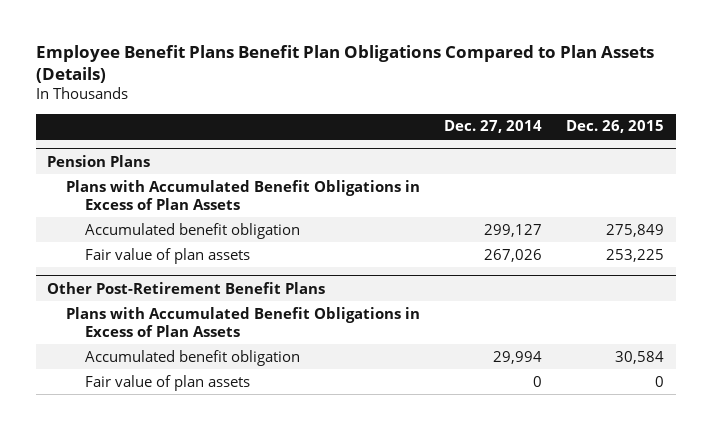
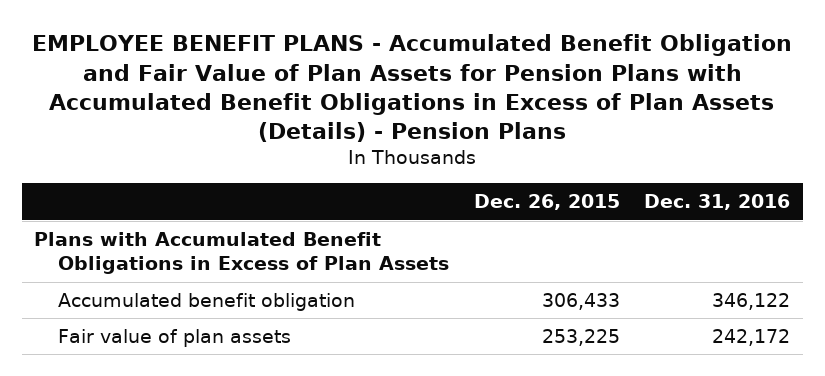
[35,44,654,83] Employee Benefit Plans Benefit Plan Obligations Compared to Plan Assets (Details) -> [32,34,793,142] EMPLOYEE BENEFIT PLANS - Accumulated Benefit Obligation and Fair Value of Plan Assets for Pension Plans with Accumulated Benefit Obligations in Excess of Plan Assets (Details) - Pension Plans
[444,120,543,134] Dec. 27, 2014 -> none
none -> [644,194,791,211] Dec. 31, 2016
[47,154,151,167] Pension Plans -> none
[606,223,665,237] 275,849 -> [541,293,620,311] 306,433
[47,281,326,294] Other Post-Retirement Benefit Plans -> none
[66,306,421,337] Plans with Accumulated Benefit Obligations in Excess of Plan Assets -> none
[85,349,301,366] Accumulated benefit obligation -> none
[85,374,251,391] Fair value of plan assets -> none

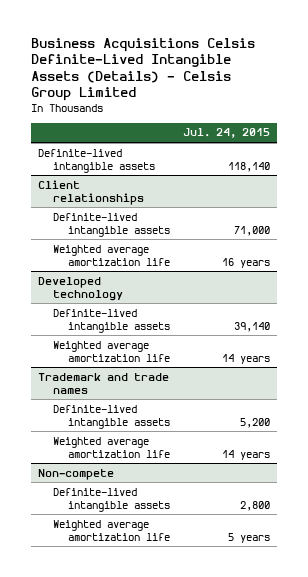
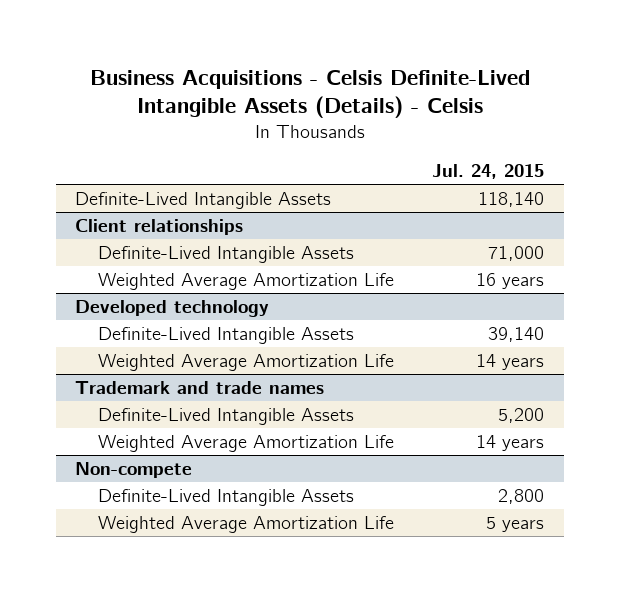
[30,37,255,102] Business Acquisitions Celsis Definite-Lived Intangible Assets (Details) - Celsis Group Limited -> [89,69,530,119] Business Acquisitions - Celsis Definite-Lived Intangible Assets (Details) - Celsis
[37,148,155,173] Definite-lived intangible assets -> [75,192,332,210] Definite-Lived Intangible Assets
[52,212,171,237] Definite-lived intangible assets -> [97,246,354,264] Definite-Lived Intangible Assets
[52,244,171,266] Weighted average amortization life -> [97,273,394,291] Weighted Average Amortization Life
[52,308,171,333] Definite-lived intangible assets -> [97,327,354,345] Definite-Lived Intangible Assets
[52,340,171,362] Weighted average amortization life -> [97,354,394,372] Weighted Average Amortization Life
[52,404,171,429] Definite-lived intangible assets -> [97,408,354,426] Definite-Lived Intangible Assets
[52,436,171,458] Weighted average amortization life -> [97,435,394,453] Weighted Average Amortization Life
[52,487,171,512] Definite-lived intangible assets -> [97,489,354,507] Definite-Lived Intangible Assets
[52,519,171,541] Weighted average amortization life -> [97,516,394,534] Weighted Average Amortization Life

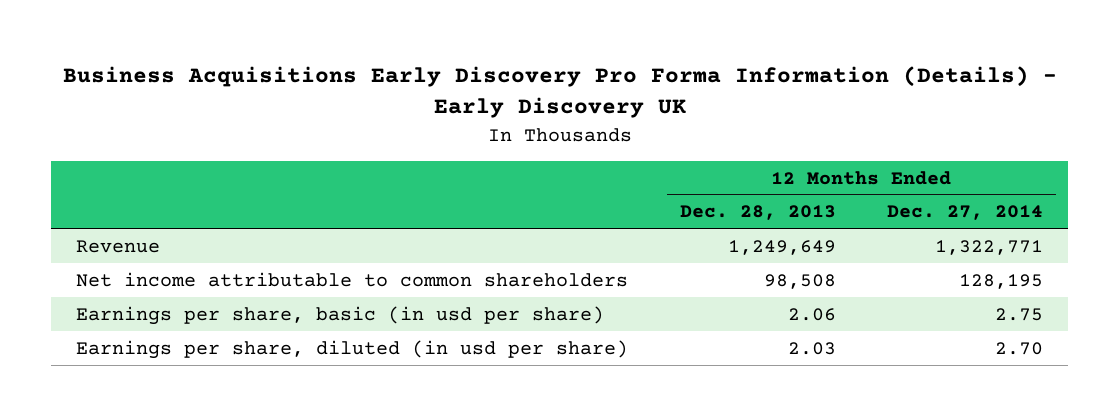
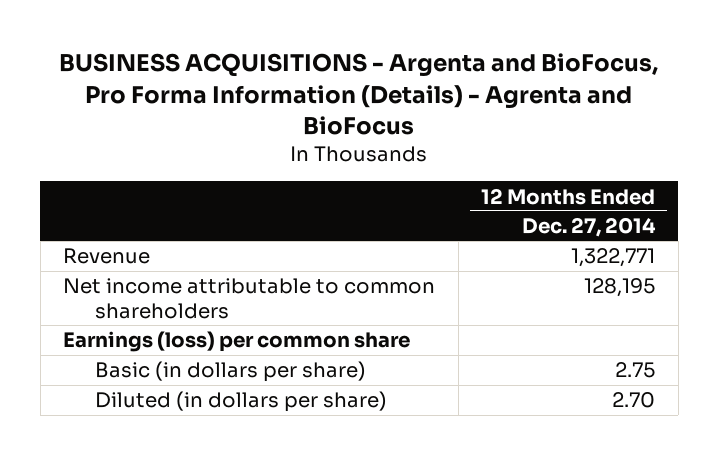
[62,66,1057,119] Business Acquisitions Early Discovery Pro Forma Information (Details) - Early Discovery UK -> [59,53,659,136] BUSINESS ACQUISITIONS - Argenta and BioFocus, Pro Forma Information (Details) - Agrenta and BioFocus
[679,205,836,221] Dec. 28, 2013 -> none
none -> [63,331,411,353] Earnings (loss) per common share
[76,305,605,325] Earnings per share, basic (in usd per share) -> [94,361,366,383] Basic (in dollars per share)
[76,339,629,359] Earnings per share, diluted (in usd per share) -> [94,391,387,413] Diluted (in dollars per share)

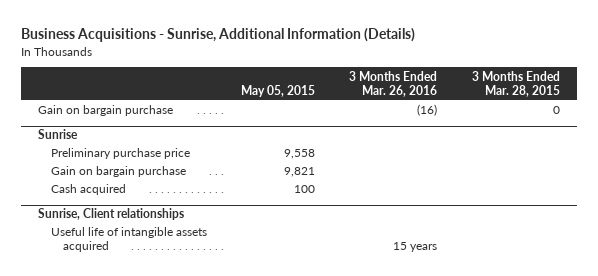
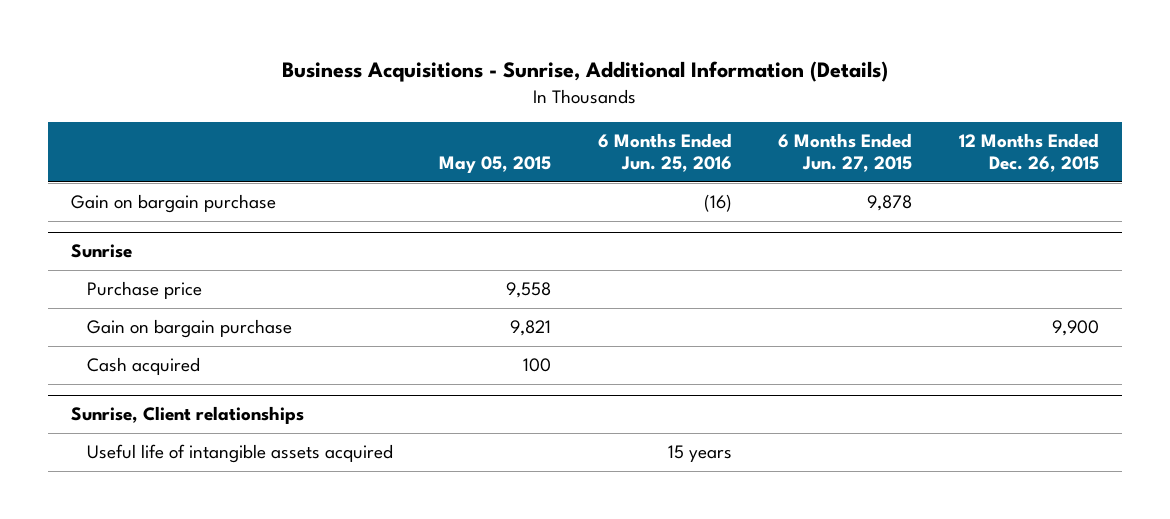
[349,70,438,97] 3 Months Ended Mar. 26, 2016 -> none
[471,70,560,97] 3 Months Ended Mar. 28, 2015 -> none
none -> [597,132,732,173] 6 Months Ended Jun. 25, 2016
none -> [778,132,913,173] 6 Months Ended Jun. 27, 2015
none -> [958,132,1099,173] 12 Months Ended Dec. 26, 2015
[50,148,190,160] Preliminary purchase price -> [86,281,202,300] Purchase price

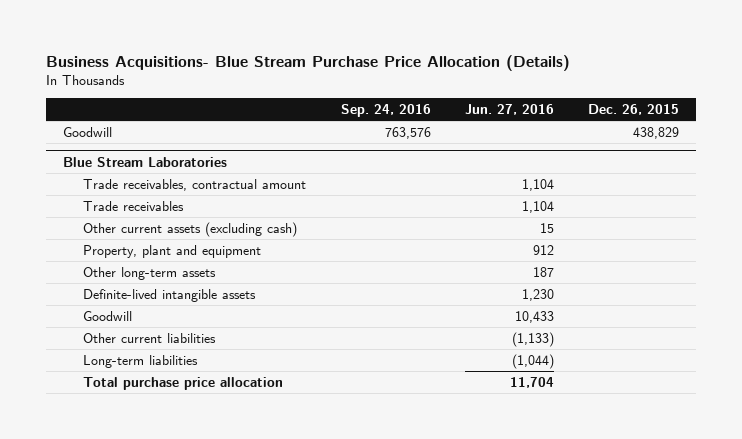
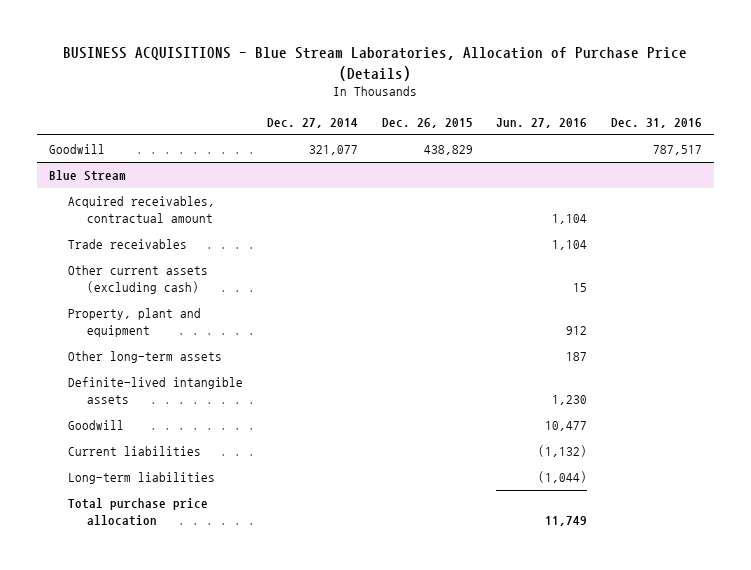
[45,54,570,71] Business Acquisitions- Blue Stream Purchase Price Allocation (Details) -> [63,47,688,81] BUSINESS ACQUISITIONS - Blue Stream Laboratories, Allocation of Purchase Price (Details)
[340,103,431,117] Sep. 24, 2016 -> none
none -> [266,117,358,128] Dec. 27, 2014
none -> [611,117,703,128] Dec. 31, 2016
[63,156,228,167] Blue Stream Laboratories -> [48,170,126,182] Blue Stream
[83,178,307,191] Trade receivables, contractual amount -> [67,196,215,224] Acquired receivables, contractual amount
[514,310,554,323] 10,433 -> [545,421,588,432] 10,477
[83,332,217,343] Other current liabilities -> [67,446,201,457] Current liabilities
[511,331,554,347] (1,133) -> [538,445,588,458] (1,132)
[509,376,554,388] 11,704 -> [545,516,588,527] 11,749

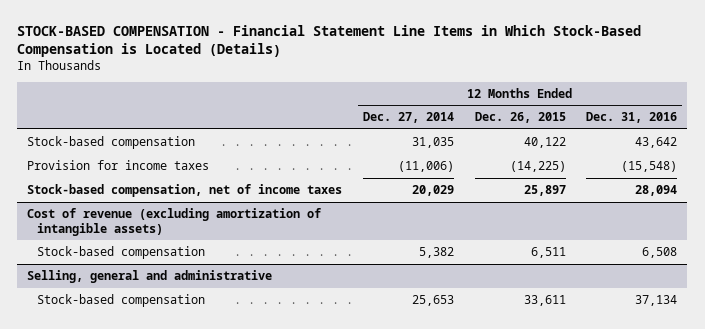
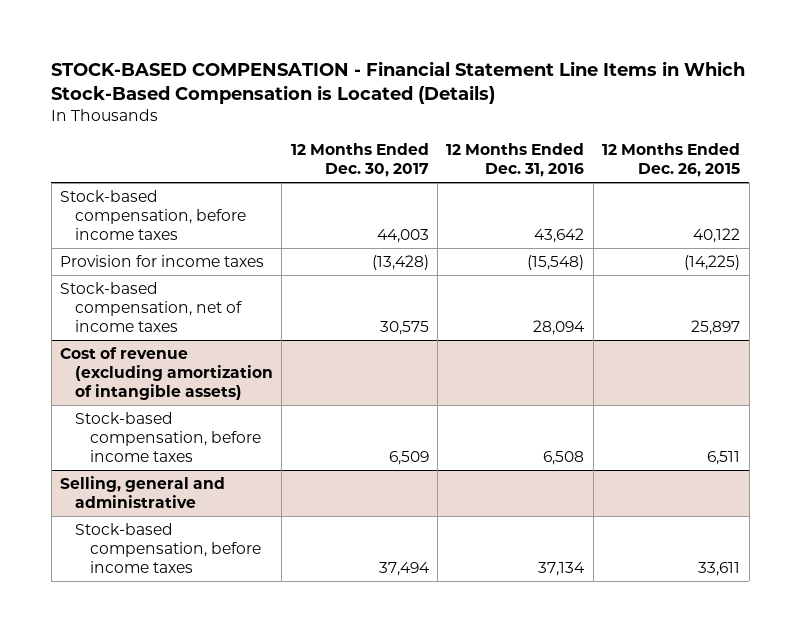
[363,112,455,124] Dec. 27, 2014 -> none
none -> [290,143,429,178] 12 Months Ended Dec. 30, 2017
[27,136,196,150] Stock-based compensation -> [60,190,247,241] Stock-based compensation, before income taxes
[37,246,206,260] Stock-based compensation -> [75,412,261,463] Stock-based compensation, before income taxes
[37,294,206,308] Stock-based compensation -> [75,523,261,574] Stock-based compensation, before income taxes

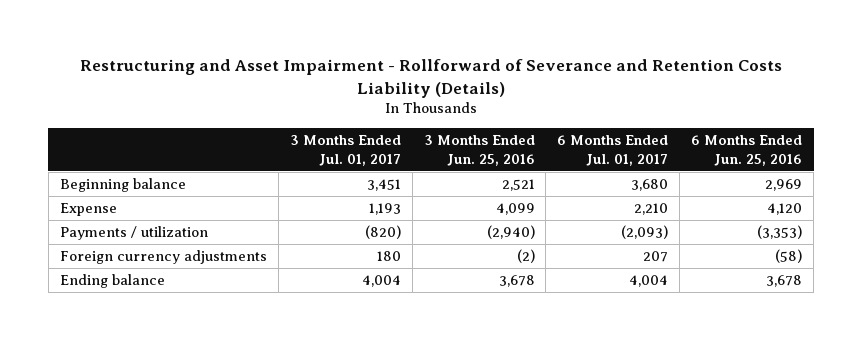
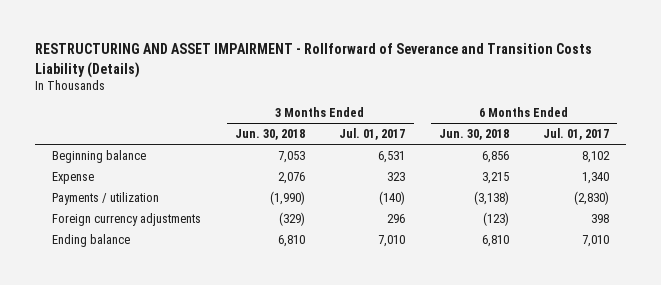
[80,59,783,98] Restructuring and Asset Impairment - Rollforward of Severance and Retention Costs Liability (Details) -> [35,43,593,78] RESTRUCTURING AND ASSET IMPAIRMENT - Rollforward of Severance and Transition Costs Liability (Details)
[423,135,535,166] 3 Months Ended Jun. 25, 2016 -> none
[691,135,803,166] 6 Months Ended Jun. 25, 2016 -> none
none -> [235,129,306,141] Jun. 30, 2018
none -> [439,129,510,141] Jun. 30, 2018
[366,179,401,192] 3,451 -> [378,150,406,163] 6,531
[631,179,669,192] 3,680 -> [581,150,610,163] 8,102
[368,203,401,216] 1,193 -> [387,171,406,181] 323
[634,203,669,216] 2,210 -> [581,171,609,184] 1,340
[364,225,401,240] (820) -> [379,190,406,205] (140)
[621,225,669,240] (2,093) -> [573,190,609,205] (2,830)
[376,251,401,262] 180 -> [387,213,406,223] 296
[643,251,669,263] 207 -> [590,213,609,223] 398
[361,275,401,288] 4,004 -> [378,234,406,247] 7,010
[629,275,669,288] 4,004 -> [581,234,609,247] 7,010

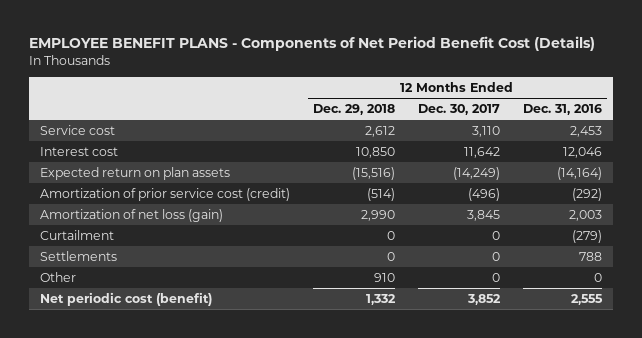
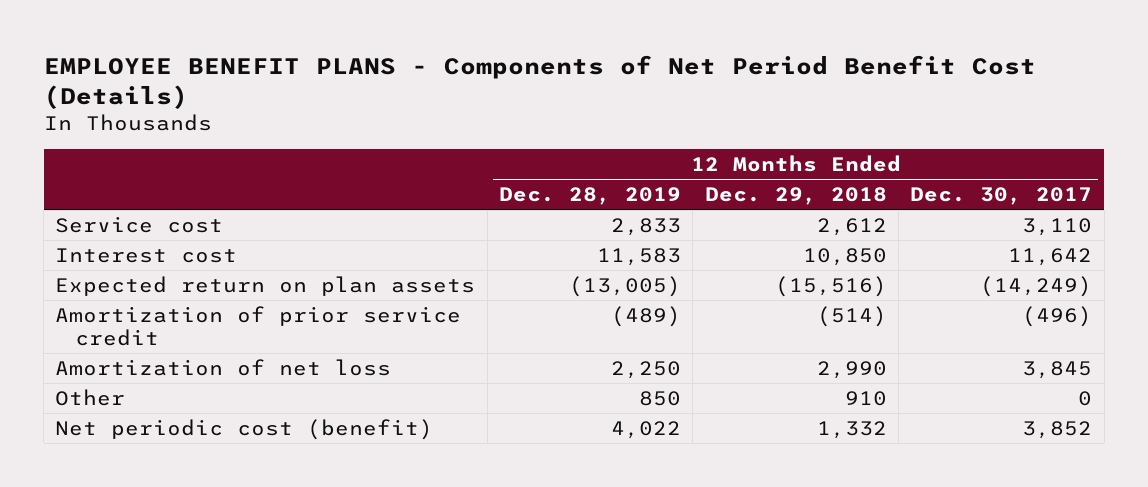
[522,103,602,115] Dec. 31, 2016 -> none
none -> [499,187,682,206] Dec. 28, 2019
[40,229,115,240] Curtailment -> none
[40,250,118,261] Settlements -> none
[40,187,291,201] Amortization of prior service cost (credit) -> [55,305,462,346] Amortization of prior service credit
[40,208,224,222] Amortization of net loss (gain) -> [55,358,392,376] Amortization of net loss

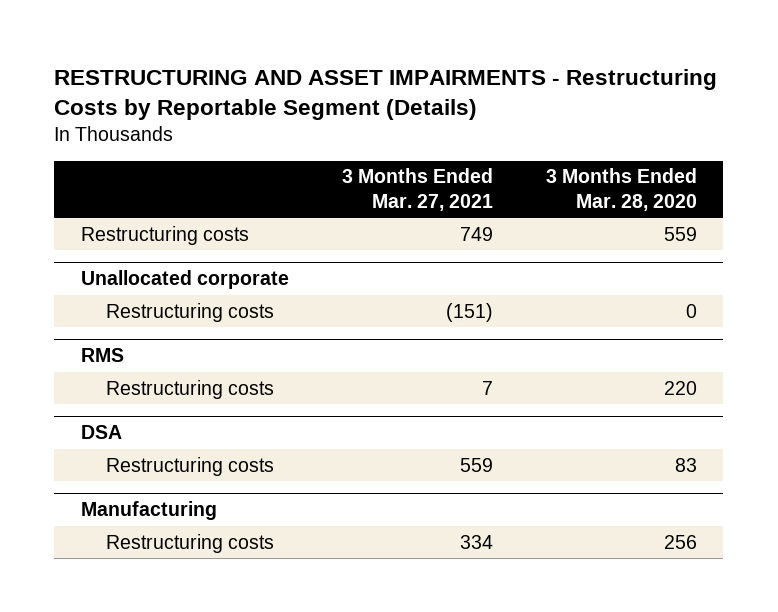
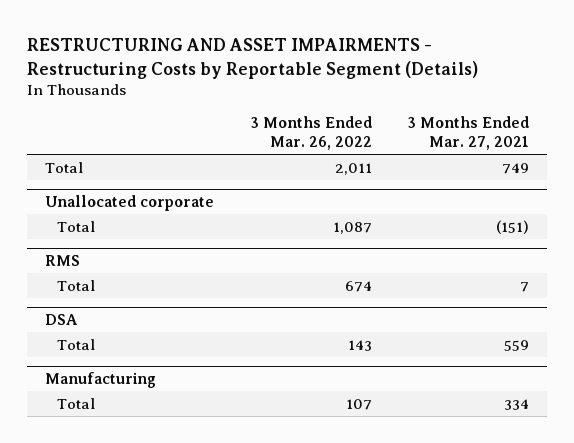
[545,168,697,211] 3 Months Ended Mar. 28, 2020 -> none
none -> [249,116,372,151] 3 Months Ended Mar. 26, 2022
[80,225,249,245] Restructuring costs -> [44,161,83,173] Total
[106,302,275,322] Restructuring costs -> [57,220,96,232] Total
[106,379,275,399] Restructuring costs -> [57,279,96,291] Total
[106,456,275,476] Restructuring costs -> [57,338,96,350] Total
[106,533,275,553] Restructuring costs -> [57,397,96,409] Total

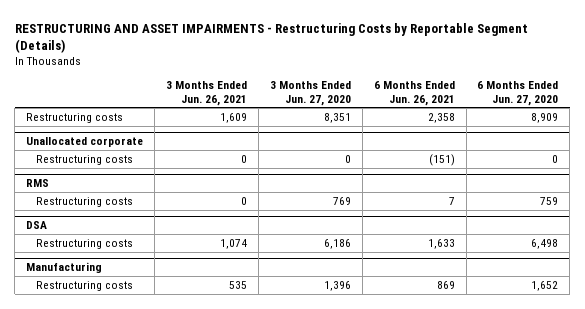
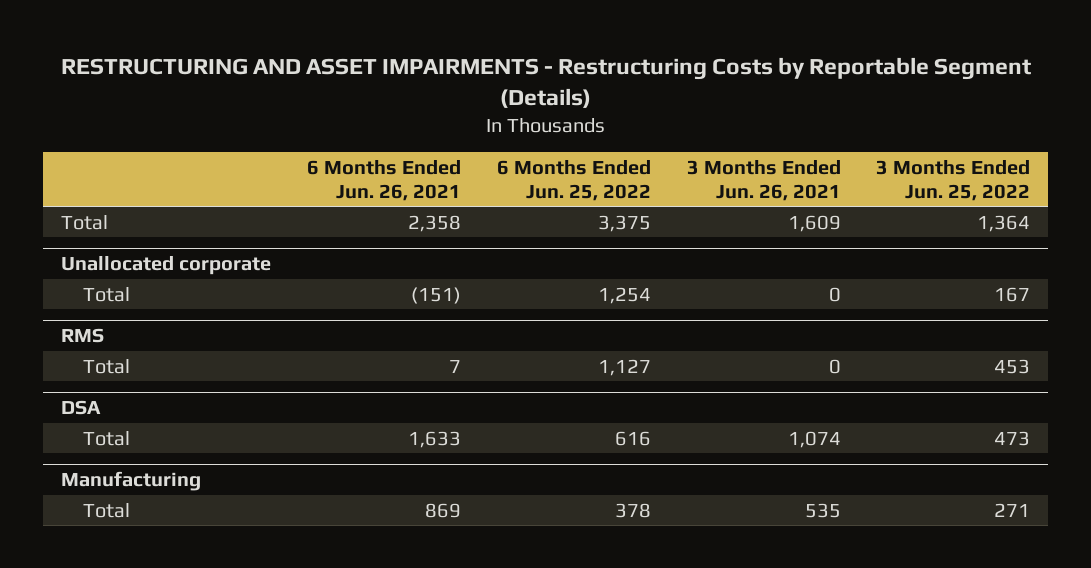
[269,81,351,106] 3 Months Ended Jun. 27, 2020 -> none
[477,81,559,106] 6 Months Ended Jun. 27, 2020 -> none
none -> [496,160,651,201] 6 Months Ended Jun. 25, 2022
none -> [876,160,1031,201] 3 Months Ended Jun. 25, 2022
[26,112,124,123] Restructuring costs -> [60,214,108,230] Total
[35,154,133,165] Restructuring costs -> [83,286,131,302] Total
[35,196,133,207] Restructuring costs -> [83,358,131,374] Total
[35,238,133,249] Restructuring costs -> [83,430,131,446] Total
[35,280,133,291] Restructuring costs -> [83,502,131,518] Total

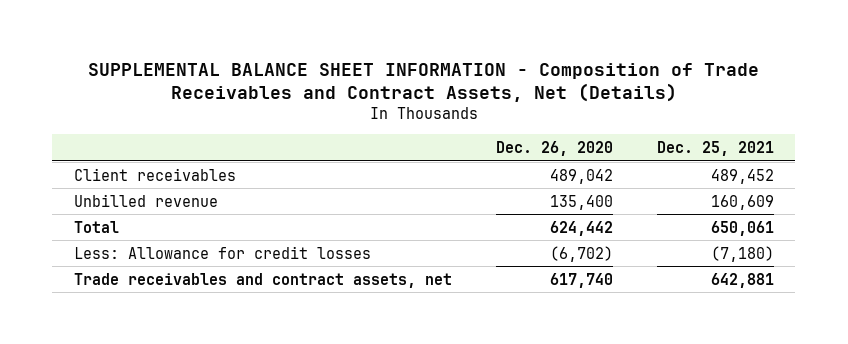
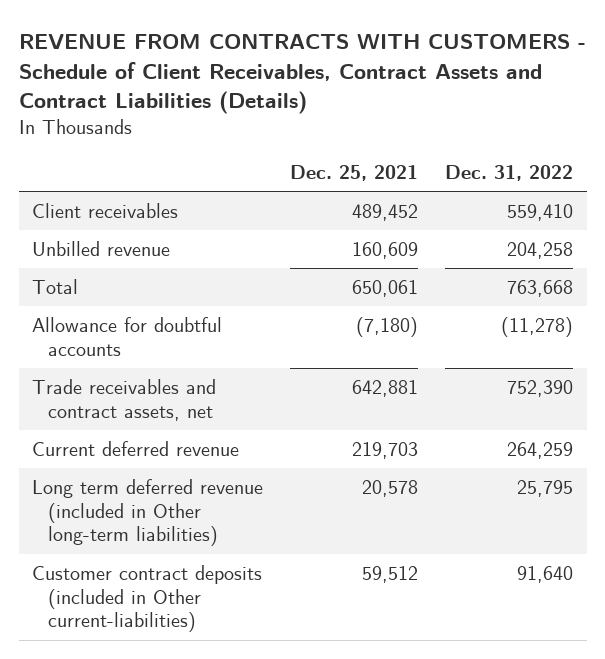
[87,62,759,102] SUPPLEMENTAL BALANCE SHEET INFORMATION - Composition of Trade Receivables and Contract Assets, Net (Details) -> [18,33,586,115] REVENUE FROM CONTRACTS WITH CUSTOMERS - Schedule of Client Receivables, Contract Assets and Contract Liabilities (Details)
[495,141,613,157] Dec. 26, 2020 -> none
none -> [445,165,574,182] Dec. 31, 2022
[74,245,372,259] Less: Allowance for credit losses -> [32,316,223,356] Allowance for doubtful accounts
none -> [32,440,240,456] Current deferred revenue
none -> [32,478,264,547] Long term deferred revenue (included in Other long-term liabilities)
none -> [32,564,263,633] Customer contract deposits (included in Other current-liabilities)

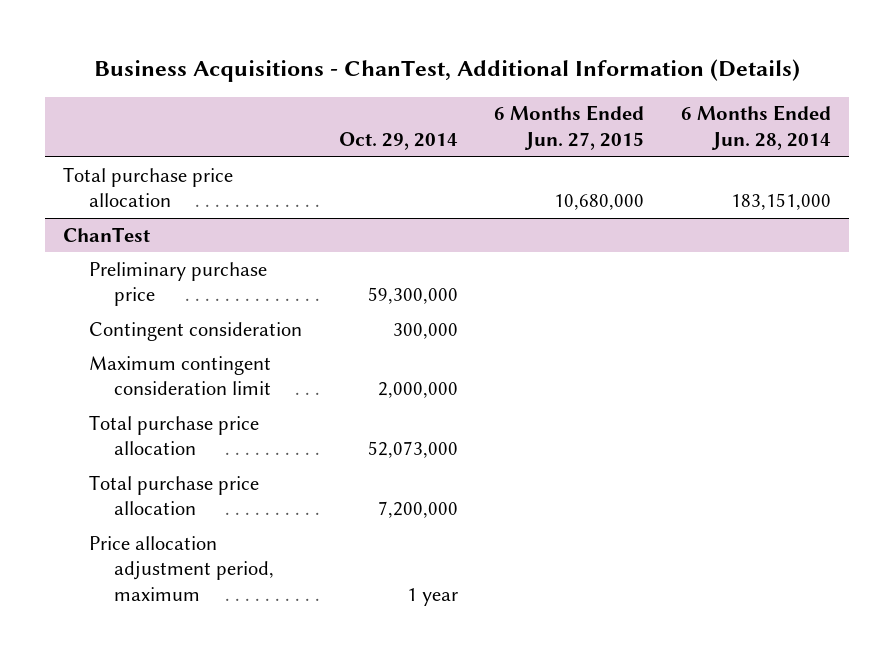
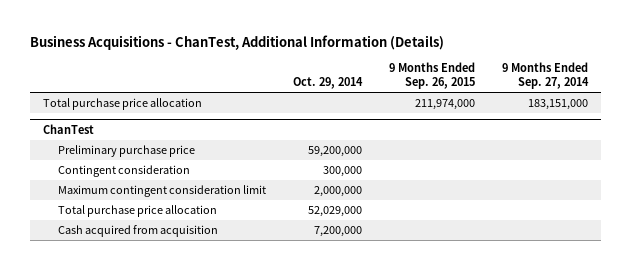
[494,105,645,151] 6 Months Ended Jun. 27, 2015 -> none
[681,105,832,151] 6 Months Ended Jun. 28, 2014 -> none
none -> [388,62,475,90] 9 Months Ended Sep. 26, 2015
none -> [501,62,589,90] 9 Months Ended Sep. 27, 2014
[367,287,458,305] 59,300,000 -> [307,146,362,158] 59,200,000
[88,535,275,602] Price allocation adjustment period, maximum -> none
[367,441,458,459] 52,073,000 -> [307,206,362,218] 52,029,000
[88,474,259,516] Total purchase price allocation -> [58,225,219,238] Cash acquired from acquisition

